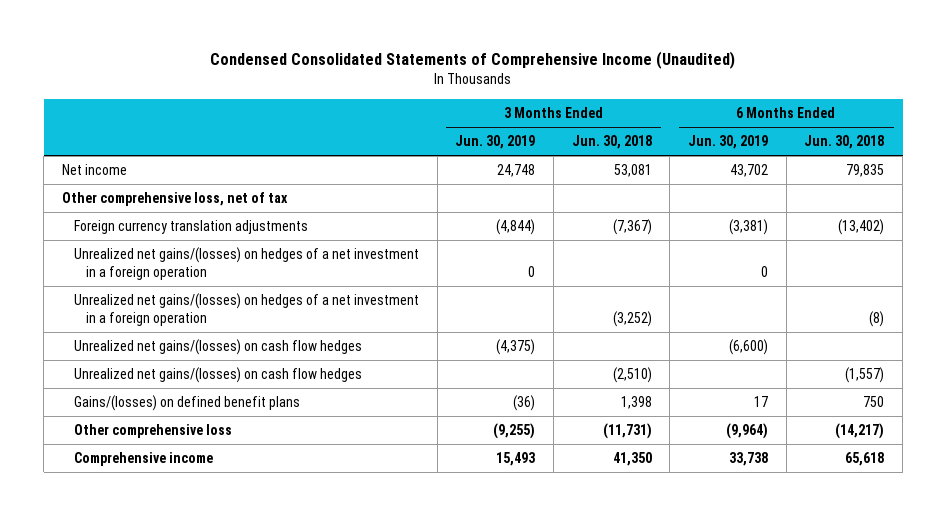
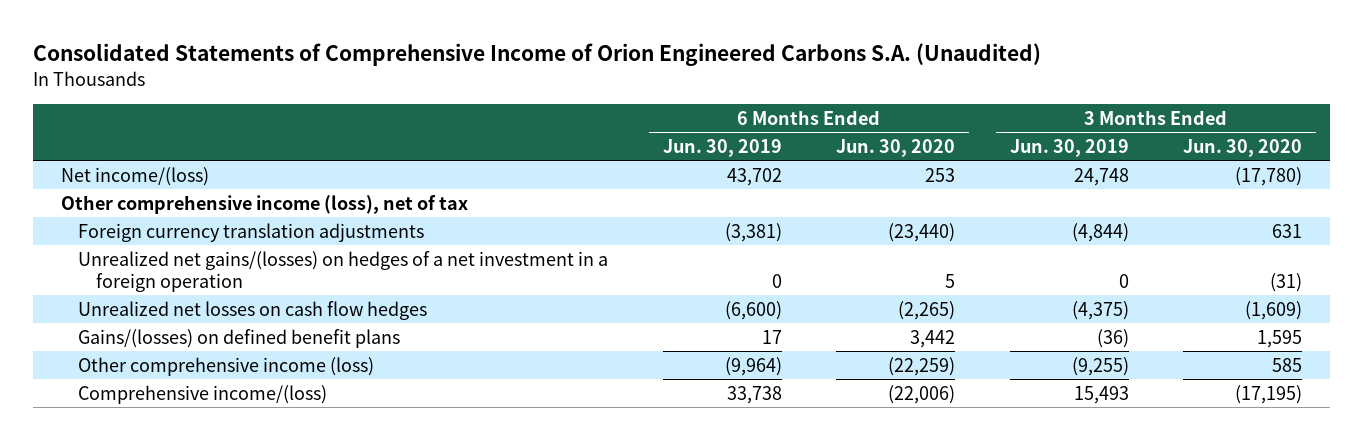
[210,51,736,70] Condensed Consolidated Statements of Comprehensive Income (Unaudited) -> [33,43,1042,67] Consolidated Statements of Comprehensive Income of Orion Engineered Carbons S.A. (Unaudited)
[571,135,652,150] Jun. 30, 2018 -> none
[804,135,885,150] Jun. 30, 2018 -> none
none -> [836,139,956,158] Jun. 30, 2020
none -> [1183,139,1303,158] Jun. 30, 2020
[61,164,127,176] Net income -> [60,166,209,186] Net income/(loss)
[61,192,288,207] Other comprehensive loss, net of tax -> [60,194,468,214] Other comprehensive income (loss), net of tax
[74,293,420,326] Unrealized net gains/(losses) on hedges of a net investment in a foreign operation -> none
[74,367,363,384] Unrealized net gains/(losses) on cash flow hedges -> none
[74,339,363,356] Unrealized net gains/(losses) on cash flow hedges -> [78,300,428,320] Unrealized net losses on cash flow hedges
[74,424,233,439] Other comprehensive loss -> [78,356,375,376] Other comprehensive income (loss)
[74,452,214,467] Comprehensive income -> [78,384,328,404] Comprehensive income/(loss)

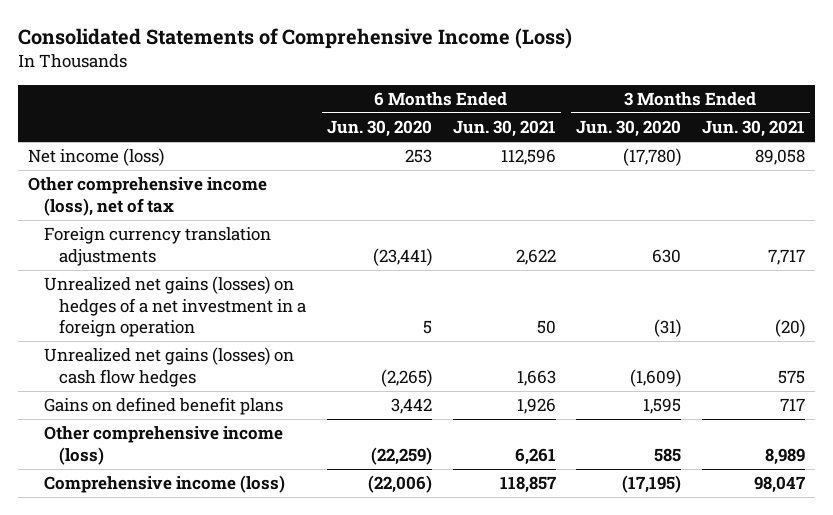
[33,43,1042,67] Consolidated Statements of Comprehensive Income of Orion Engineered Carbons S.A. (Unaudited) -> [17,28,572,50] Consolidated Statements of Comprehensive Income (Loss)
[662,139,782,158] Jun. 30, 2019 -> none
[1009,139,1129,158] Jun. 30, 2019 -> none
none -> [452,120,556,138] Jun. 30, 2021
none -> [701,120,805,138] Jun. 30, 2021
[60,166,209,186] Net income/(loss) -> [27,148,164,167] Net income (loss)
[888,222,956,242] (23,440) -> [372,247,432,266] (23,441)
[1272,223,1303,238] 631 -> [652,248,682,263] 630
[78,250,609,292] Unrealized net gains/(losses) on hedges of a net investment in a foreign operation -> [43,276,307,338] Unrealized net gains (losses) on hedges of a net investment in a foreign operation
[78,300,428,320] Unrealized net losses on cash flow hedges -> [43,347,294,387] Unrealized net gains (losses) on cash flow hedges
[78,328,401,348] Gains/(losses) on defined benefit plans -> [43,397,283,416] Gains on defined benefit plans
[78,384,328,404] Comprehensive income/(loss) -> [43,475,285,494] Comprehensive income (loss)

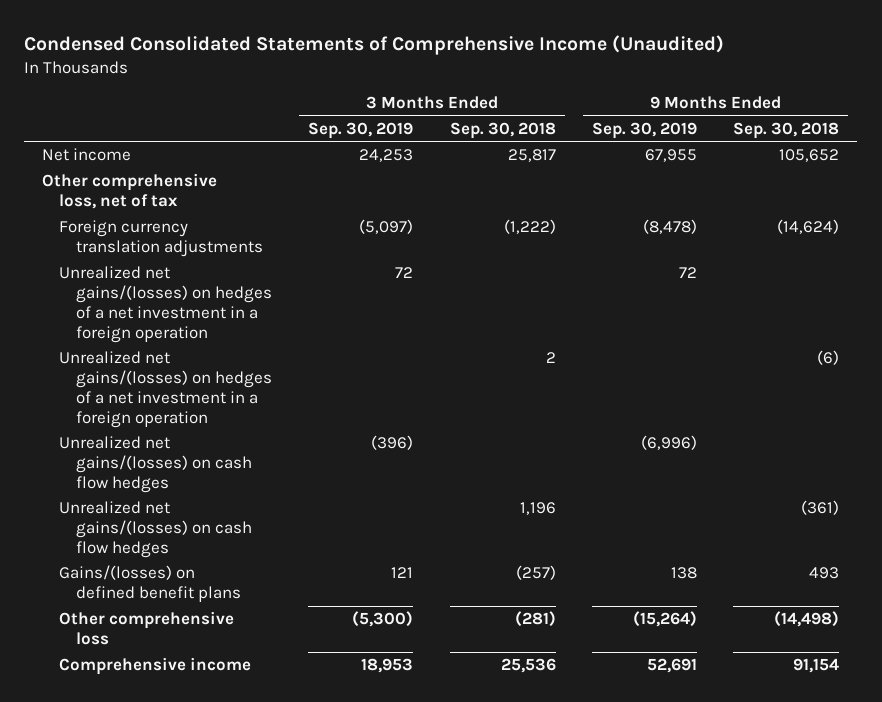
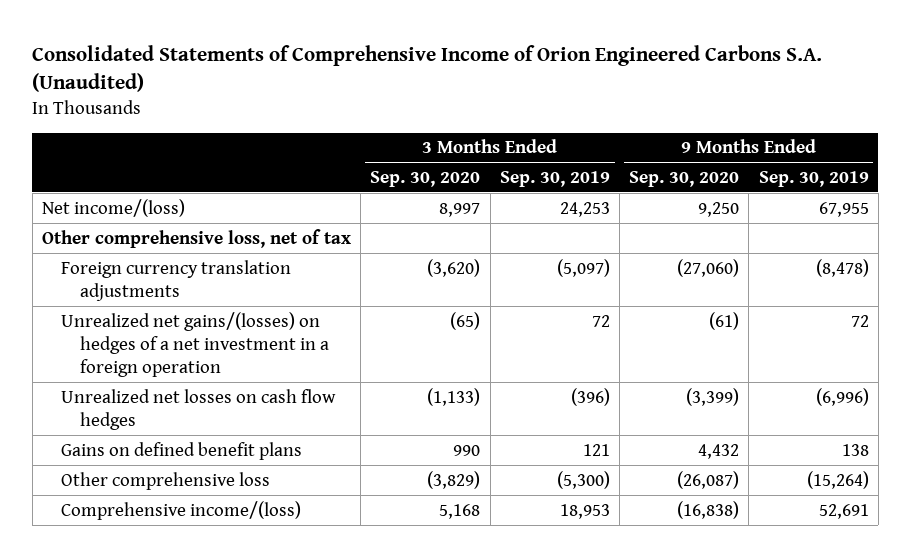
[24,35,725,56] Condensed Consolidated Statements of Comprehensive Income (Unaudited) -> [32,44,823,93] Consolidated Statements of Comprehensive Income of Orion Engineered Carbons S.A. (Unaudited)
[449,121,556,139] Sep. 30, 2018 -> none
[733,121,840,139] Sep. 30, 2018 -> none
none -> [370,170,481,187] Sep. 30, 2020
none -> [629,170,740,187] Sep. 30, 2020
[42,148,132,162] Net income -> [41,198,185,217] Net income/(loss)
[59,351,272,428] Unrealized net gains/(losses) on hedges of a net investment in a foreign operation -> none
[59,501,252,558] Unrealized net gains/(losses) on cash flow hedges -> none
[59,436,252,493] Unrealized net gains/(losses) on cash flow hedges -> [61,388,337,430] Unrealized net losses on cash flow hedges
[59,565,241,603] Gains/(losses) on defined benefit plans -> [61,441,303,460] Gains on defined benefit plans
[59,657,252,676] Comprehensive income -> [61,500,302,520] Comprehensive income/(loss)

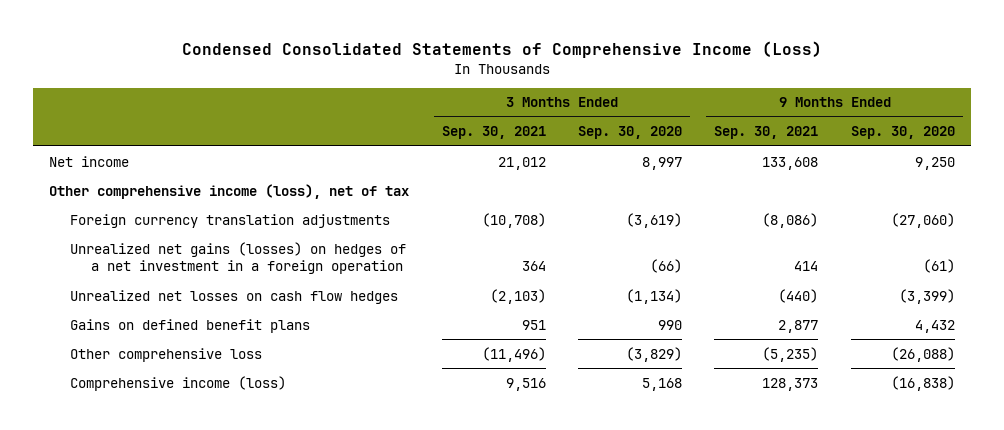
[32,44,823,93] Consolidated Statements of Comprehensive Income of Orion Engineered Carbons S.A. (Unaudited) -> [182,41,823,59] Condensed Consolidated Statements of Comprehensive Income (Loss)
[499,170,610,187] Sep. 30, 2019 -> none
[758,170,869,187] Sep. 30, 2019 -> none
none -> [441,126,546,140] Sep. 30, 2021
none -> [714,126,819,140] Sep. 30, 2021
[41,198,185,217] Net income/(loss) -> [49,155,130,167] Net income
[41,228,351,248] Other comprehensive loss, net of tax -> [49,183,410,199] Other comprehensive income (loss), net of tax
[427,258,481,277] (3,620) -> [626,212,683,228] (3,619)
[61,311,330,377] Unrealized net gains/(losses) on hedges of a net investment in a foreign operation -> [70,241,407,275] Unrealized net gains (losses) on hedges of a net investment in a foreign operation
[450,311,481,330] (65) -> [650,259,683,274] (66)
[427,387,481,406] (1,133) -> [626,288,683,304] (1,134)
[677,470,740,489] (26,087) -> [890,346,955,362] (26,088)
[61,500,302,520] Comprehensive income/(loss) -> [70,375,287,391] Comprehensive income (loss)

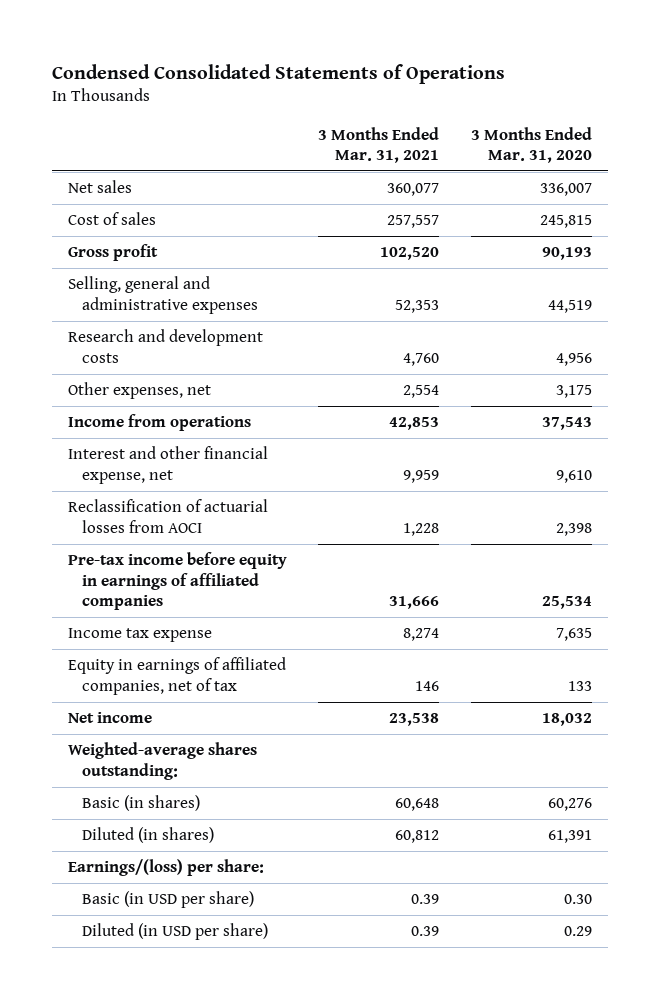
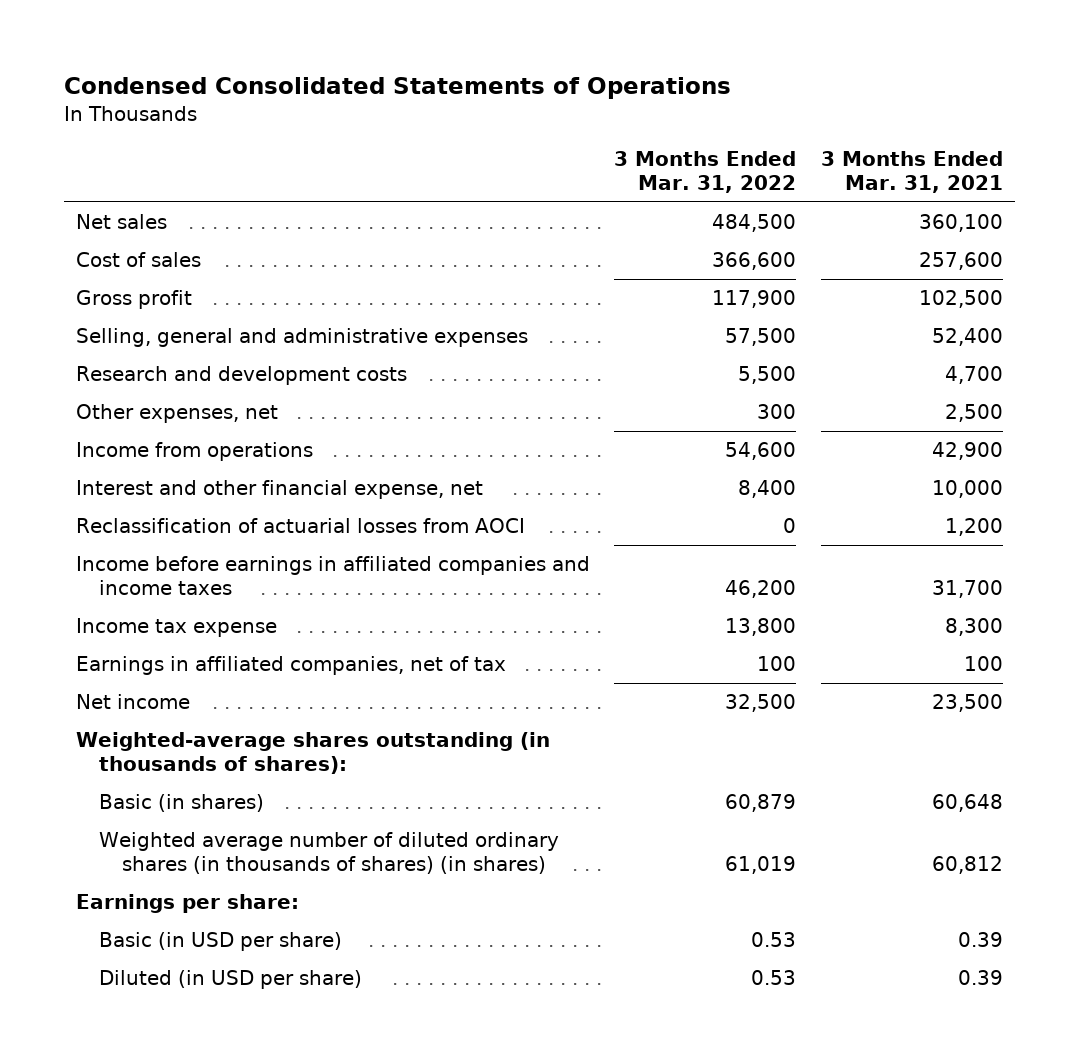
[470,126,592,164] 3 Months Ended Mar. 31, 2020 -> none
none -> [614,151,797,194] 3 Months Ended Mar. 31, 2022
[387,183,440,197] 360,077 -> [918,214,1003,233] 360,100
[387,215,440,229] 257,557 -> [918,252,1003,271] 257,600
[380,247,440,261] 102,520 -> [918,290,1003,309] 102,500
[395,299,440,313] 52,353 -> [931,328,1003,347] 52,400
[403,352,440,366] 4,760 -> [944,366,1003,385] 4,700
[403,385,440,399] 2,554 -> [944,404,1003,423] 2,500
[389,417,440,431] 42,853 -> [931,442,1003,461] 42,900
[403,469,440,483] 9,959 -> [931,480,1003,499] 10,000
[403,522,440,536] 1,228 -> [944,518,1003,537] 1,200
[68,552,288,611] Pre-tax income before equity in earnings of affiliated companies -> [75,556,590,595] Income before earnings in affiliated companies and income taxes
[389,596,440,610] 31,666 -> [931,579,1003,598] 31,700
[403,628,440,642] 8,274 -> [944,618,1003,637] 8,300
[68,657,287,695] Equity in earnings of affiliated companies, net of tax -> [75,656,506,676] Earnings in affiliated companies, net of tax
[415,680,440,691] 146 -> [963,656,1003,672] 100
[389,713,440,727] 23,538 -> [931,694,1003,713] 23,500
[68,742,258,780] Weighted-average shares outstanding: -> [75,732,550,774] Weighted-average shares outstanding (in thousands of shares):
[82,827,215,844] Diluted (in shares) -> [98,832,559,874] Weighted average number of diluted ordinary shares (in thousands of shares) (in shares)
[68,859,265,877] Earnings/(loss) per share: -> [75,894,299,914] Earnings per share:

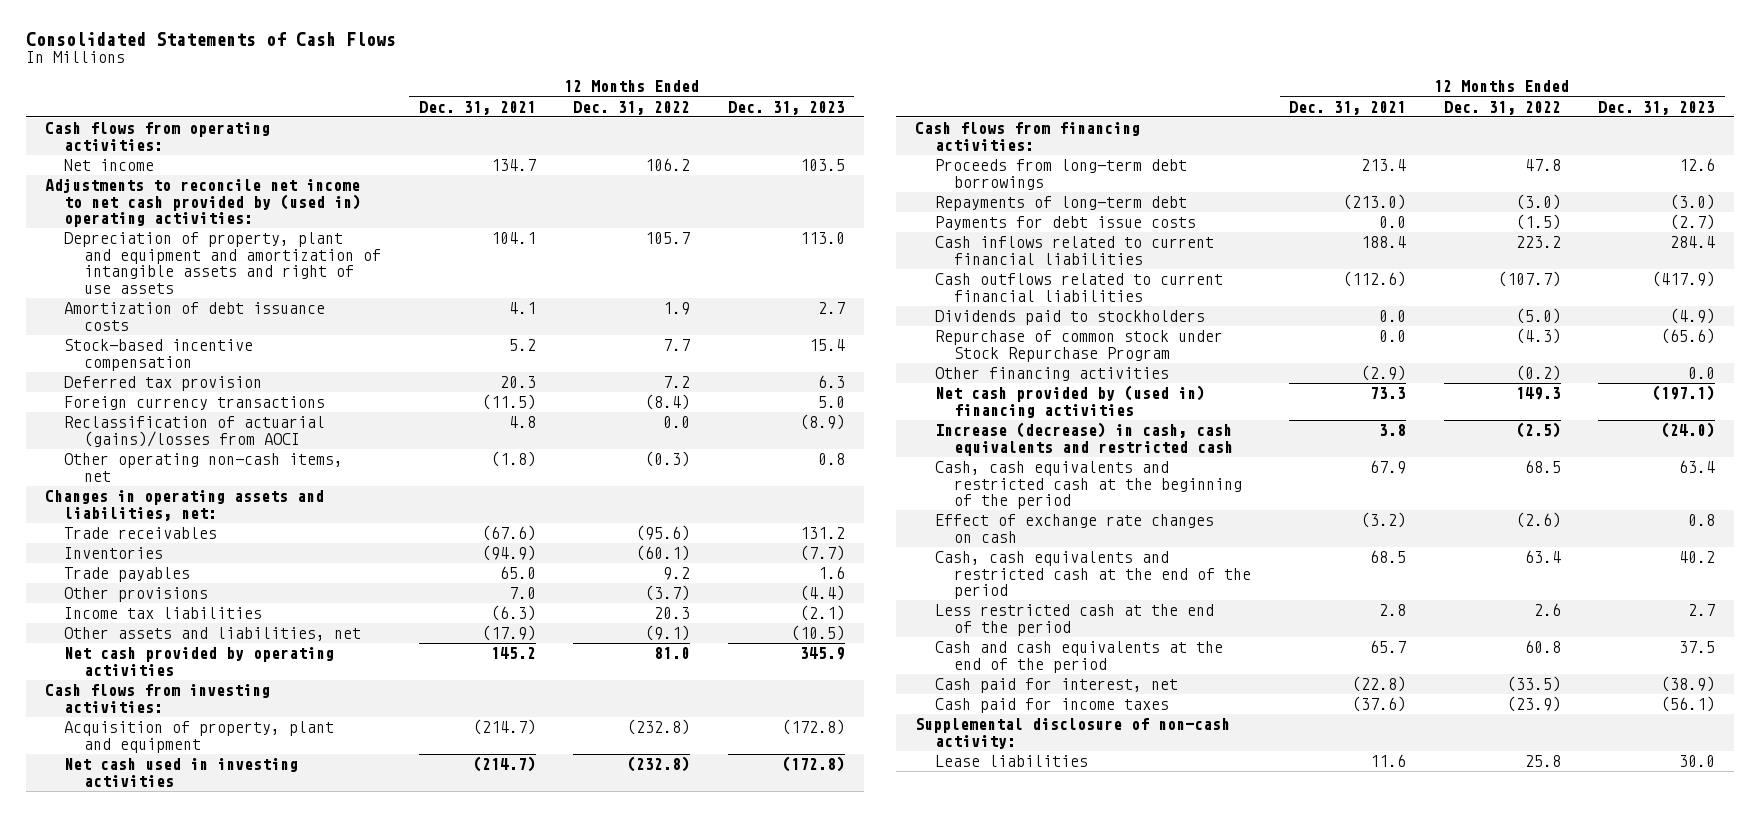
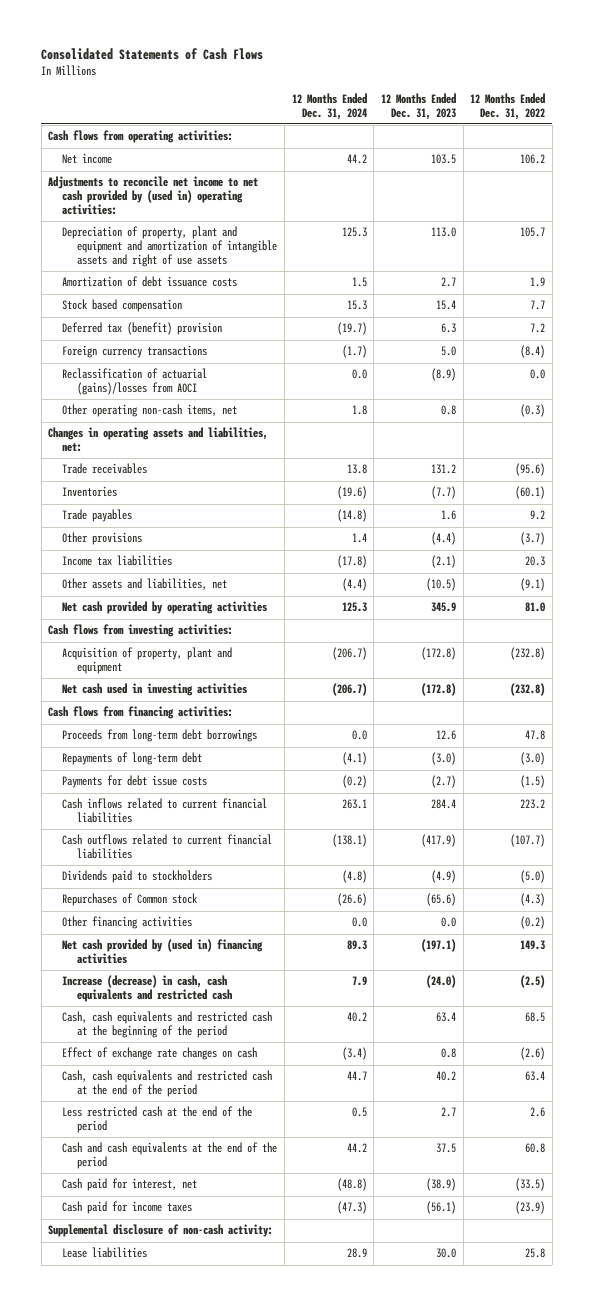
[418,100,536,115] Dec. 31, 2021 -> none
none -> [291,92,367,120] 12 Months Ended Dec. 31, 2024
[64,339,254,371] Stock-based incentive compensation -> [62,299,183,313] Stock based compensation
[64,376,263,392] Deferred tax provision -> [62,322,223,336] Deferred tax (benefit) provision
[934,330,1223,362] Repurchase of common stock under Stock Repurchase Program -> [62,893,199,907] Repurchases of Common stock

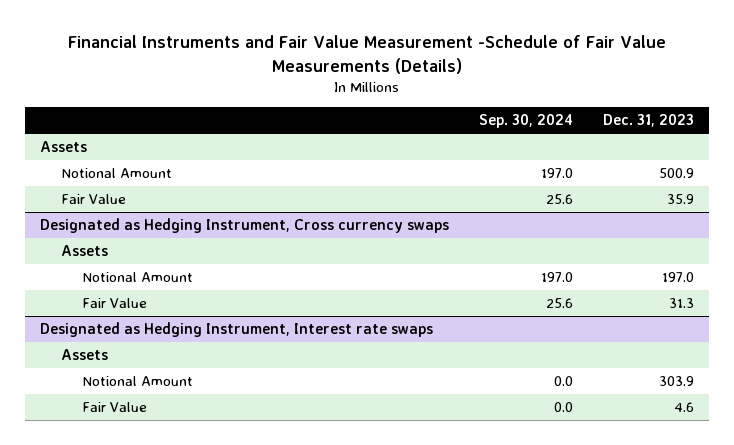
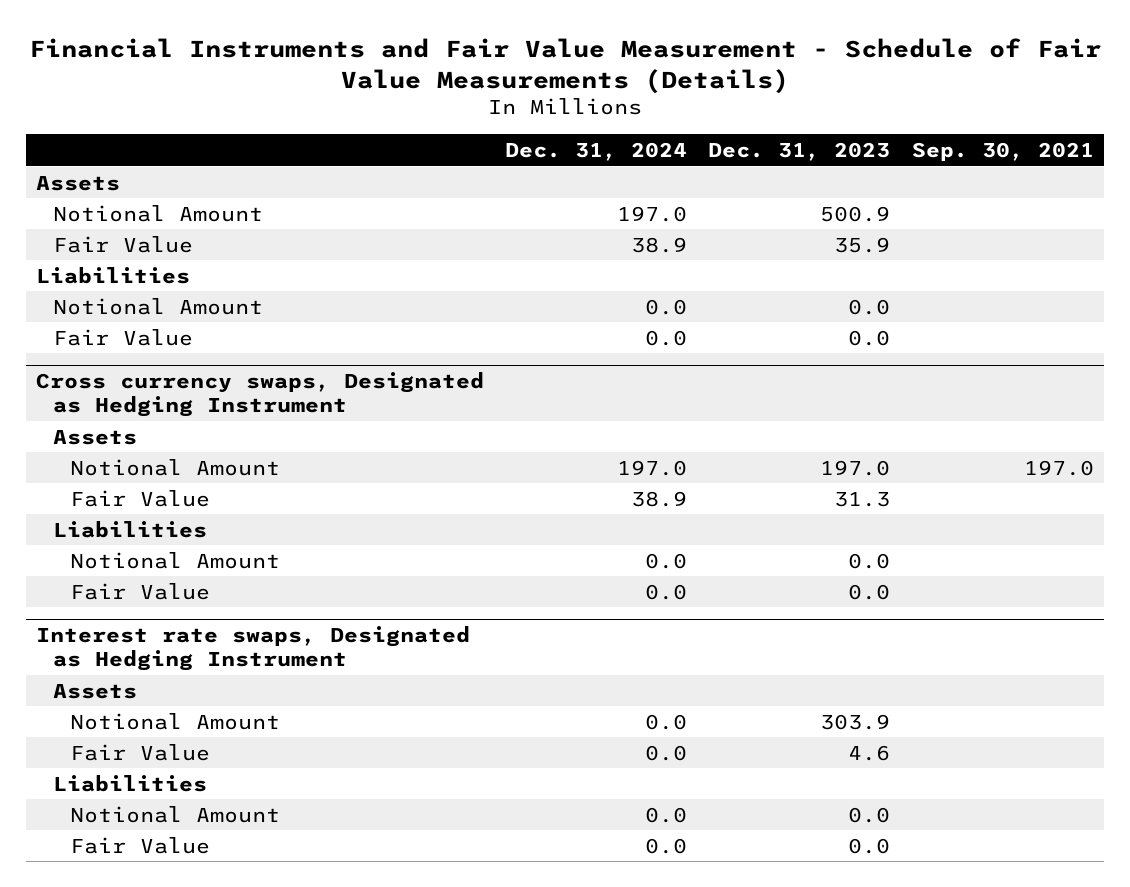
[67,35,666,74] Financial Instruments and Fair Value Measurement -Schedule of Fair Value Measurements (Details) -> [28,37,1101,94] Financial Instruments and Fair Value Measurement - Schedule of Fair Value Measurements (Details)
[478,114,573,129] Sep. 30, 2024 -> none
none -> [505,141,688,161] Dec. 31, 2024
none -> [911,141,1094,161] Sep. 30, 2021
none -> [36,266,191,284] Liabilities
none -> [53,297,264,315] Notional Amount
none -> [53,328,194,346] Fair Value
[39,218,449,234] Designated as Hedging Instrument, Cross currency swaps -> [36,371,485,418] Cross currency swaps, Designated as Hedging Instrument
none -> [53,520,208,538] Liabilities
none -> [69,551,280,569] Notional Amount
none -> [69,582,210,600] Fair Value
[39,322,433,338] Designated as Hedging Instrument, Interest rate swaps -> [36,625,471,672] Interest rate swaps, Designated as Hedging Instrument
none -> [53,774,208,792] Liabilities
none -> [69,805,280,823] Notional Amount
none -> [69,836,210,854] Fair Value

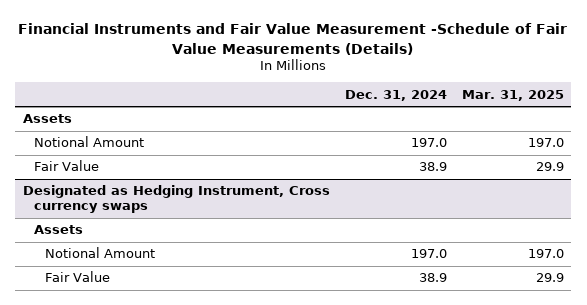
[28,37,1101,94] Financial Instruments and Fair Value Measurement - Schedule of Fair Value Measurements (Details) -> [18,23,568,55] Financial Instruments and Fair Value Measurement -Schedule of Fair Value Measurements (Details)
[708,141,891,161] Dec. 31, 2023 -> none
[911,141,1094,161] Sep. 30, 2021 -> none
none -> [461,89,564,101] Mar. 31, 2025
[36,266,191,284] Liabilities -> none
[53,297,264,315] Notional Amount -> none
[53,328,194,346] Fair Value -> none
[36,371,485,418] Cross currency swaps, Designated as Hedging Instrument -> [22,185,330,214] Designated as Hedging Instrument, Cross currency swaps
[53,520,208,538] Liabilities -> none
[69,551,280,569] Notional Amount -> none
[69,582,210,600] Fair Value -> none
[36,625,471,672] Interest rate swaps, Designated as Hedging Instrument -> none
[53,683,138,699] Assets -> none
[69,712,280,730] Notional Amount -> none
[69,743,210,761] Fair Value -> none
[53,774,208,792] Liabilities -> none
[69,805,280,823] Notional Amount -> none
[69,836,210,854] Fair Value -> none

